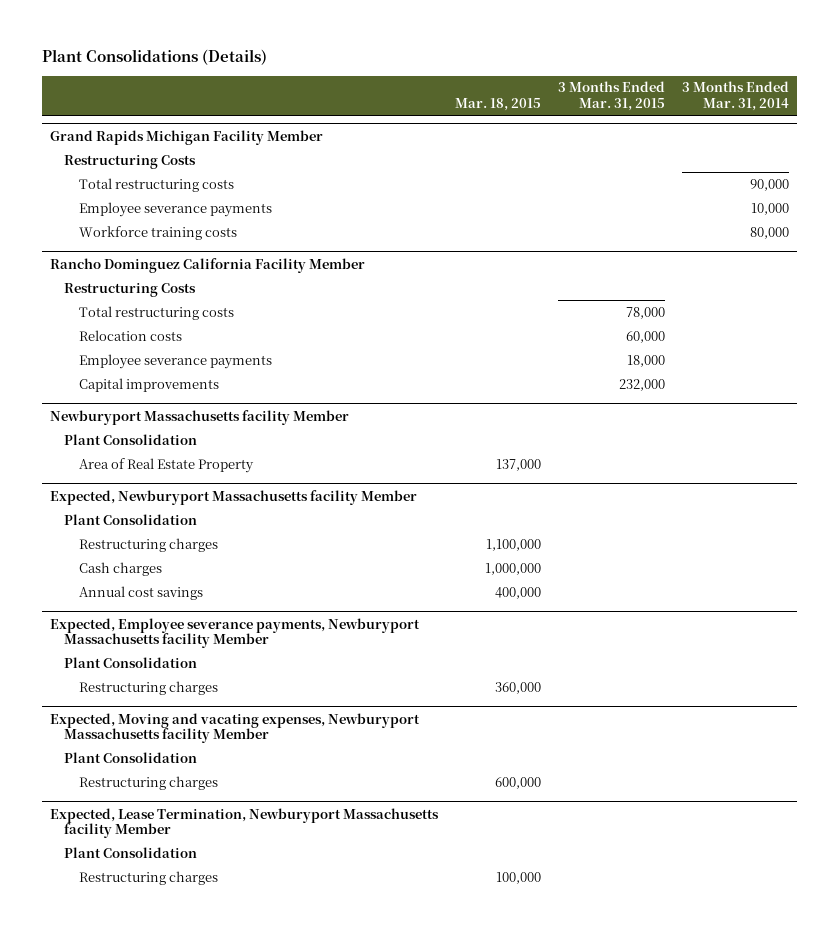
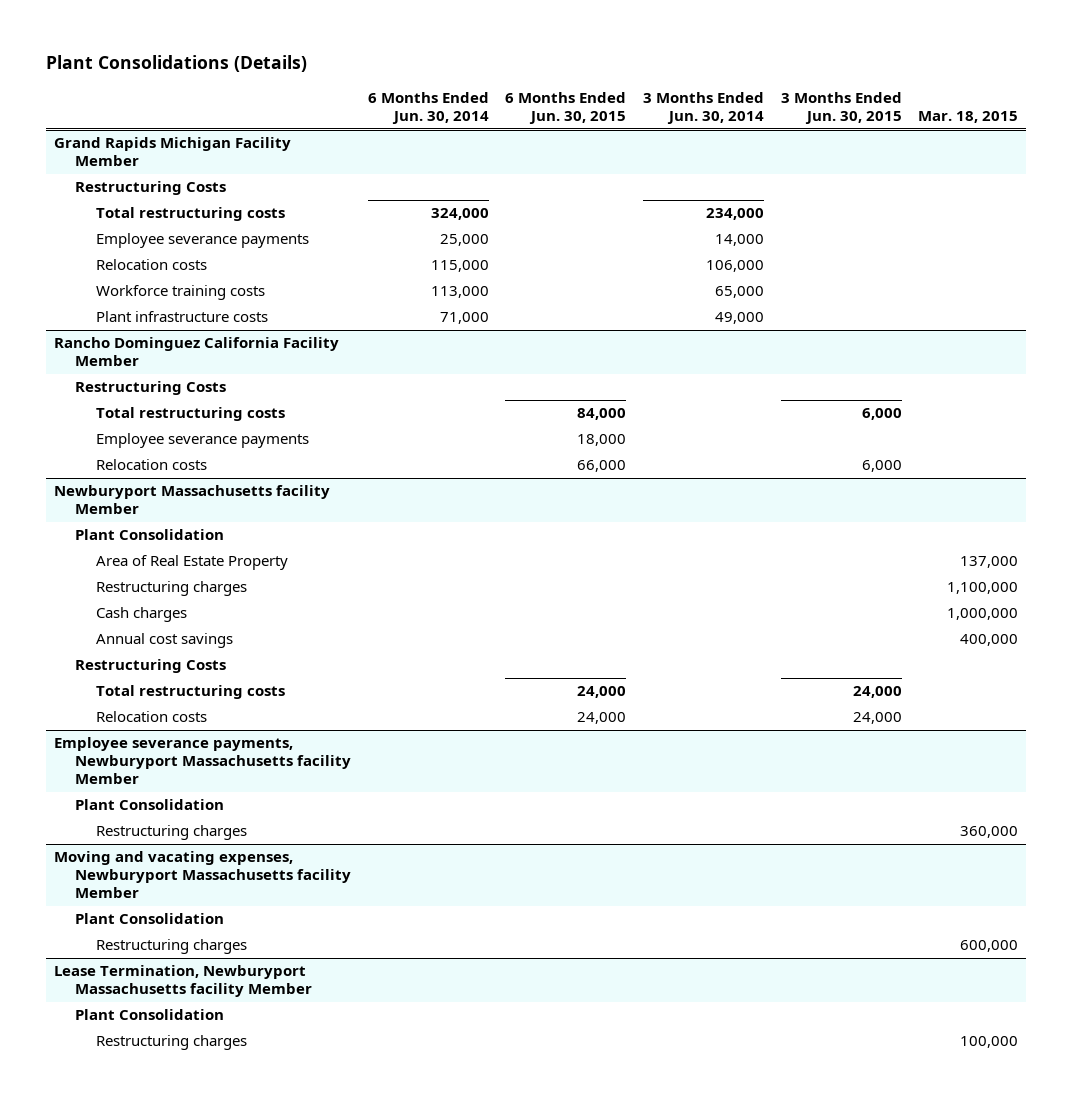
[558,81,666,111] 3 Months Ended Mar. 31, 2015 -> none
[681,81,789,111] 3 Months Ended Mar. 31, 2014 -> none
none -> [367,92,489,125] 6 Months Ended Jun. 30, 2014
none -> [505,92,627,125] 6 Months Ended Jun. 30, 2015
none -> [642,92,764,125] 3 Months Ended Jun. 30, 2014
none -> [780,92,902,125] 3 Months Ended Jun. 30, 2015
none -> [95,259,207,271] Relocation costs
none -> [95,311,268,323] Plant infrastructure costs
[78,377,219,392] Capital improvements -> none
[78,329,182,341] Relocation costs -> [95,459,207,471] Relocation costs
[50,489,418,505] Expected, Newburyport Massachusetts facility Member -> none
[64,513,198,525] Plant Consolidation -> none
[78,537,218,552] Restructuring charges -> none
[78,561,162,576] Cash charges -> none
[78,585,203,600] Annual cost savings -> none
none -> [95,581,247,597] Restructuring charges
none -> [95,607,187,623] Cash charges
none -> [95,633,233,649] Annual cost savings
none -> [74,659,226,674] Restructuring Costs
none -> [95,685,285,700] Total restructuring costs
none -> [95,711,207,723] Relocation costs
[50,617,421,648] Expected, Employee severance payments, Newburyport Massachusetts facility Member -> [54,737,351,785] Employee severance payments, Newburyport Massachusetts facility Member
[50,712,421,743] Expected, Moving and vacating expenses, Newburyport Massachusetts facility Member -> [54,851,351,899] Moving and vacating expenses, Newburyport Massachusetts facility Member
[50,807,440,838] Expected, Lease Termination, Newburyport Massachusetts facility Member -> [54,965,312,998] Lease Termination, Newburyport Massachusetts facility Member

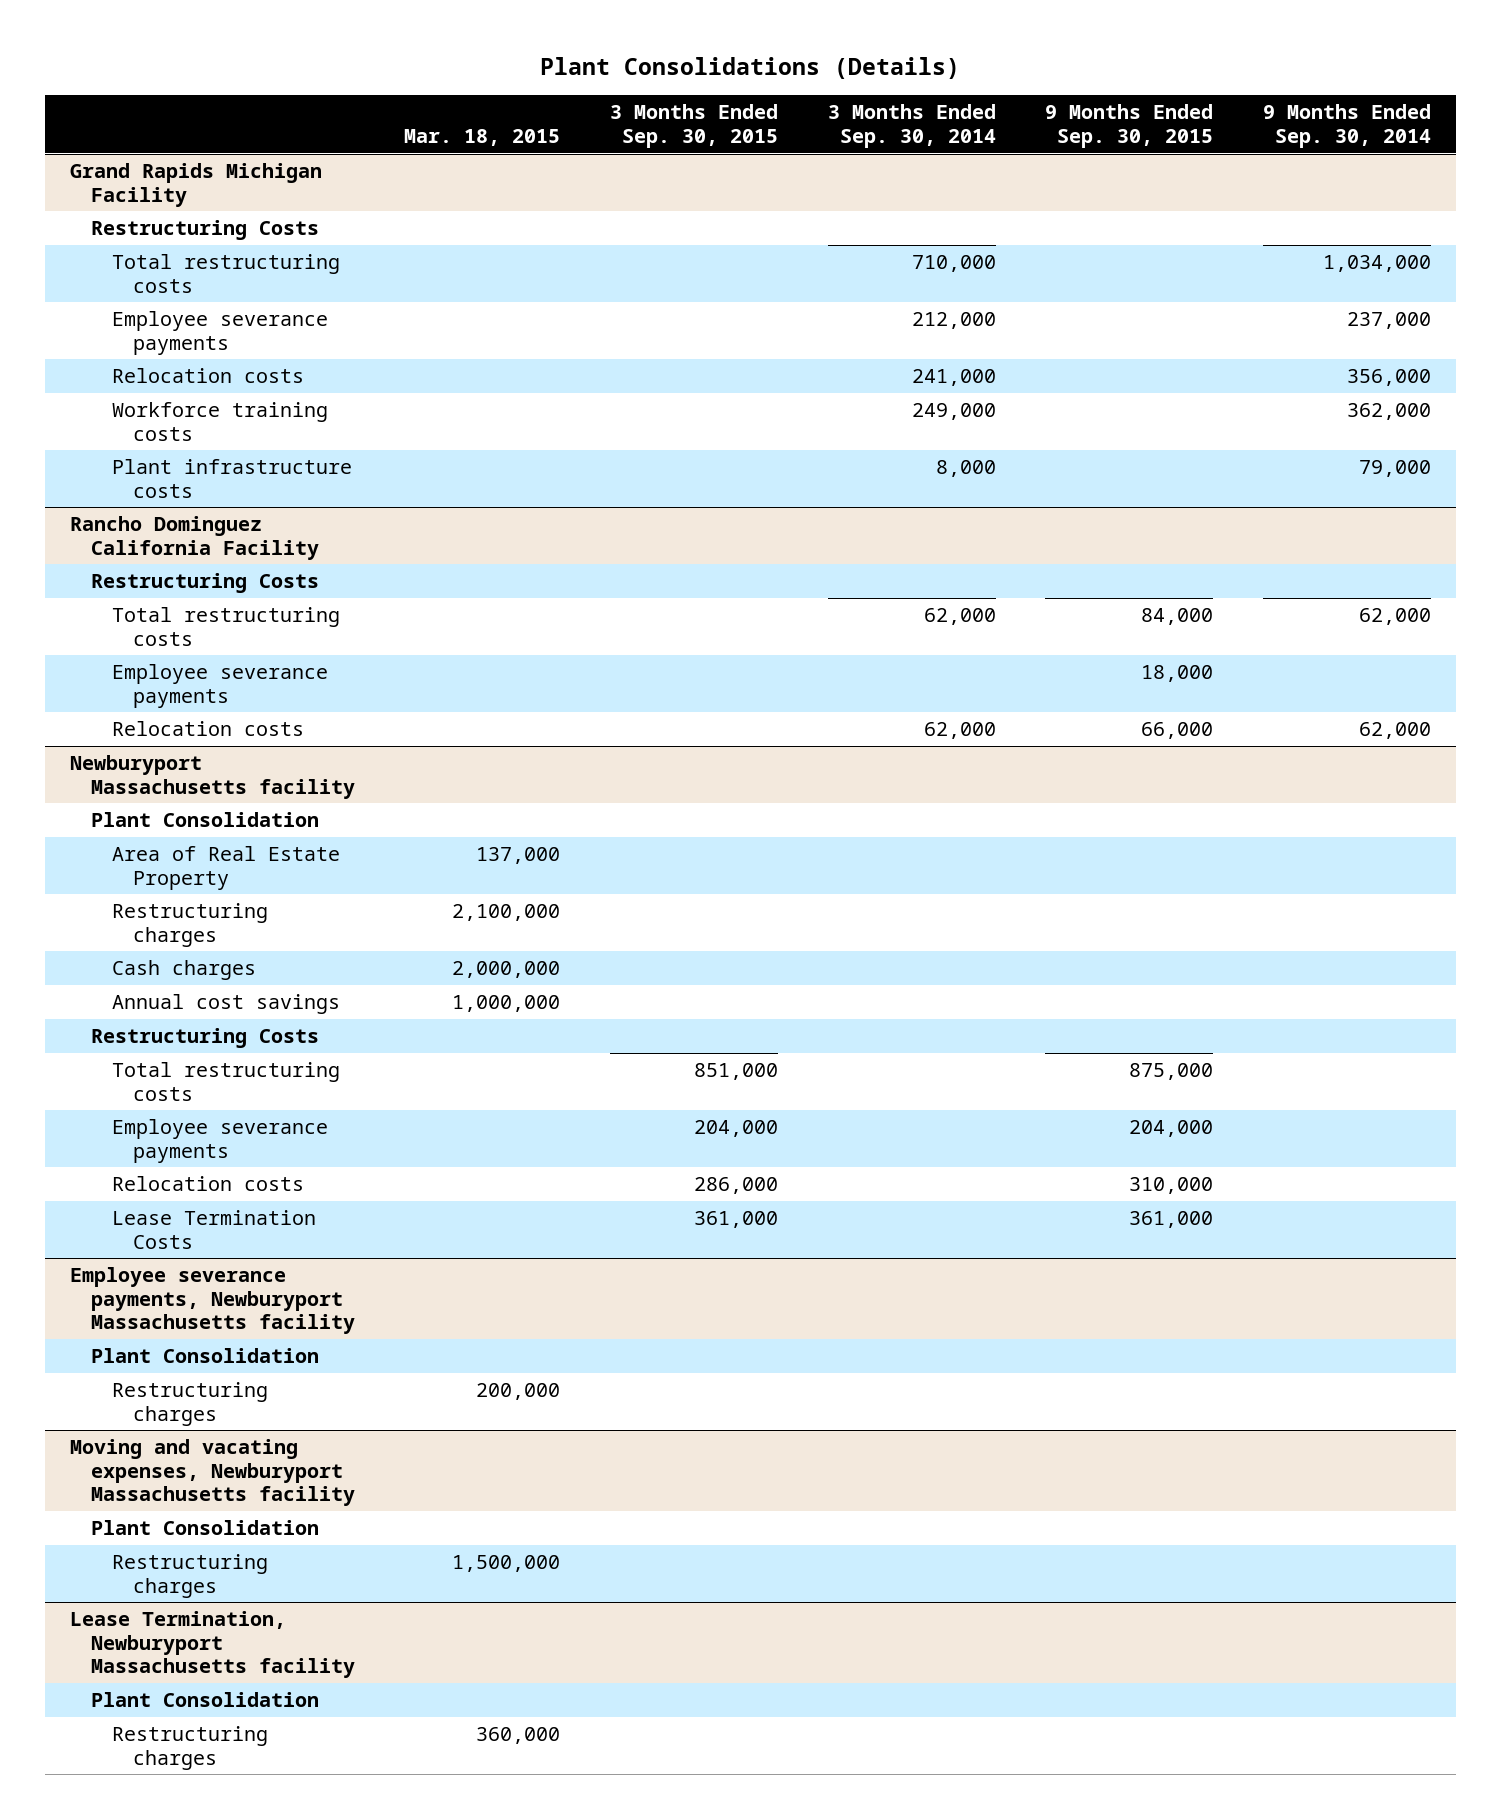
[367,92,489,125] 6 Months Ended Jun. 30, 2014 -> none
[505,92,627,125] 6 Months Ended Jun. 30, 2015 -> none
[642,92,764,125] 3 Months Ended Jun. 30, 2014 -> none
[780,92,902,125] 3 Months Ended Jun. 30, 2015 -> none
none -> [610,104,779,148] 3 Months Ended Sep. 30, 2015
none -> [827,104,996,148] 3 Months Ended Sep. 30, 2014
none -> [1045,104,1214,148] 9 Months Ended Sep. 30, 2015
none -> [1263,104,1432,148] 9 Months Ended Sep. 30, 2014
[54,137,292,167] Grand Rapids Michigan Facility Member -> [69,163,322,207] Grand Rapids Michigan Facility
[54,337,340,367] Rancho Dominguez California Facility Member -> [69,516,319,560] Rancho Dominguez California Facility
[54,485,331,515] Newburyport Massachusetts facility Member -> [69,755,355,799] Newburyport Massachusetts facility
[947,582,1019,595] 1,100,000 -> [452,904,561,922] 2,100,000
[947,608,1019,621] 1,000,000 -> [452,961,561,979] 2,000,000
[960,634,1019,647] 400,000 -> [452,995,561,1013] 1,000,000
none -> [111,1119,328,1163] Employee severance payments
none -> [111,1210,316,1249] Lease Termination Costs
[54,737,351,785] Employee severance payments, Newburyport Massachusetts facility Member -> [69,1267,355,1335] Employee severance payments, Newburyport Massachusetts facility
[960,826,1019,839] 360,000 -> [476,1383,561,1401] 200,000
[54,851,351,899] Moving and vacating expenses, Newburyport Massachusetts facility Member -> [69,1439,355,1507] Moving and vacating expenses, Newburyport Massachusetts facility
[960,940,1019,953] 600,000 -> [452,1555,561,1573] 1,500,000
[54,965,312,998] Lease Termination, Newburyport Massachusetts facility Member -> [69,1611,355,1679] Lease Termination, Newburyport Massachusetts facility
[960,1036,1019,1049] 100,000 -> [476,1727,561,1745] 360,000

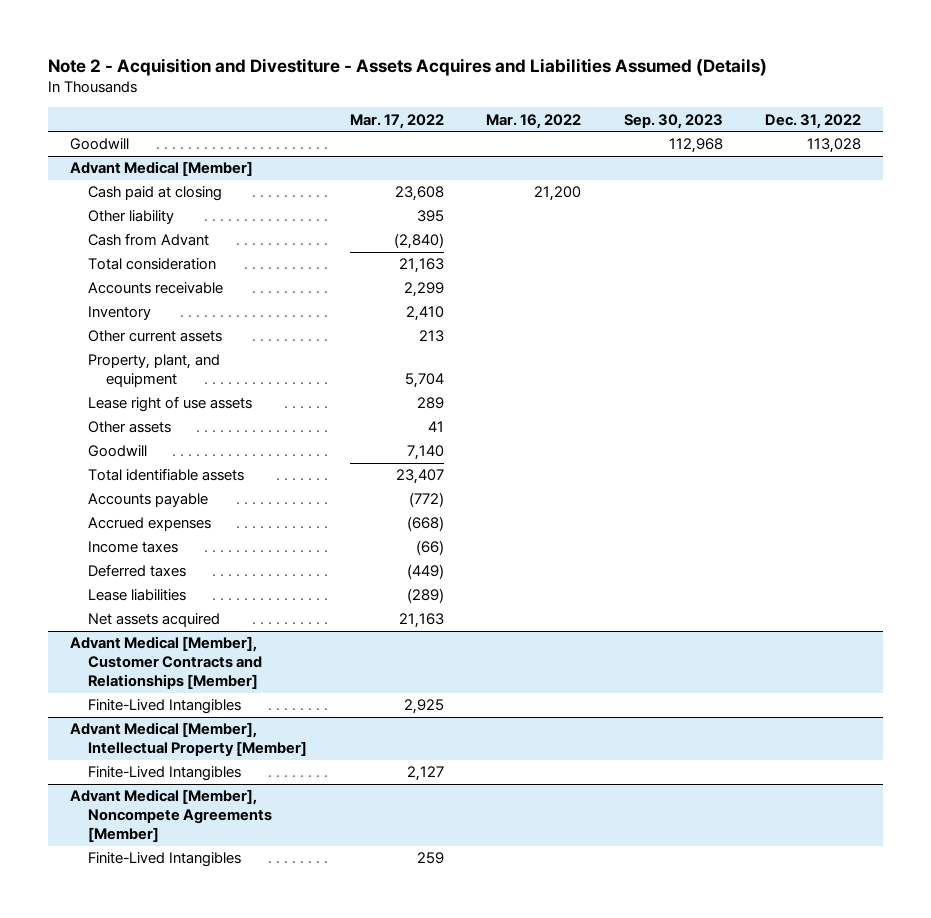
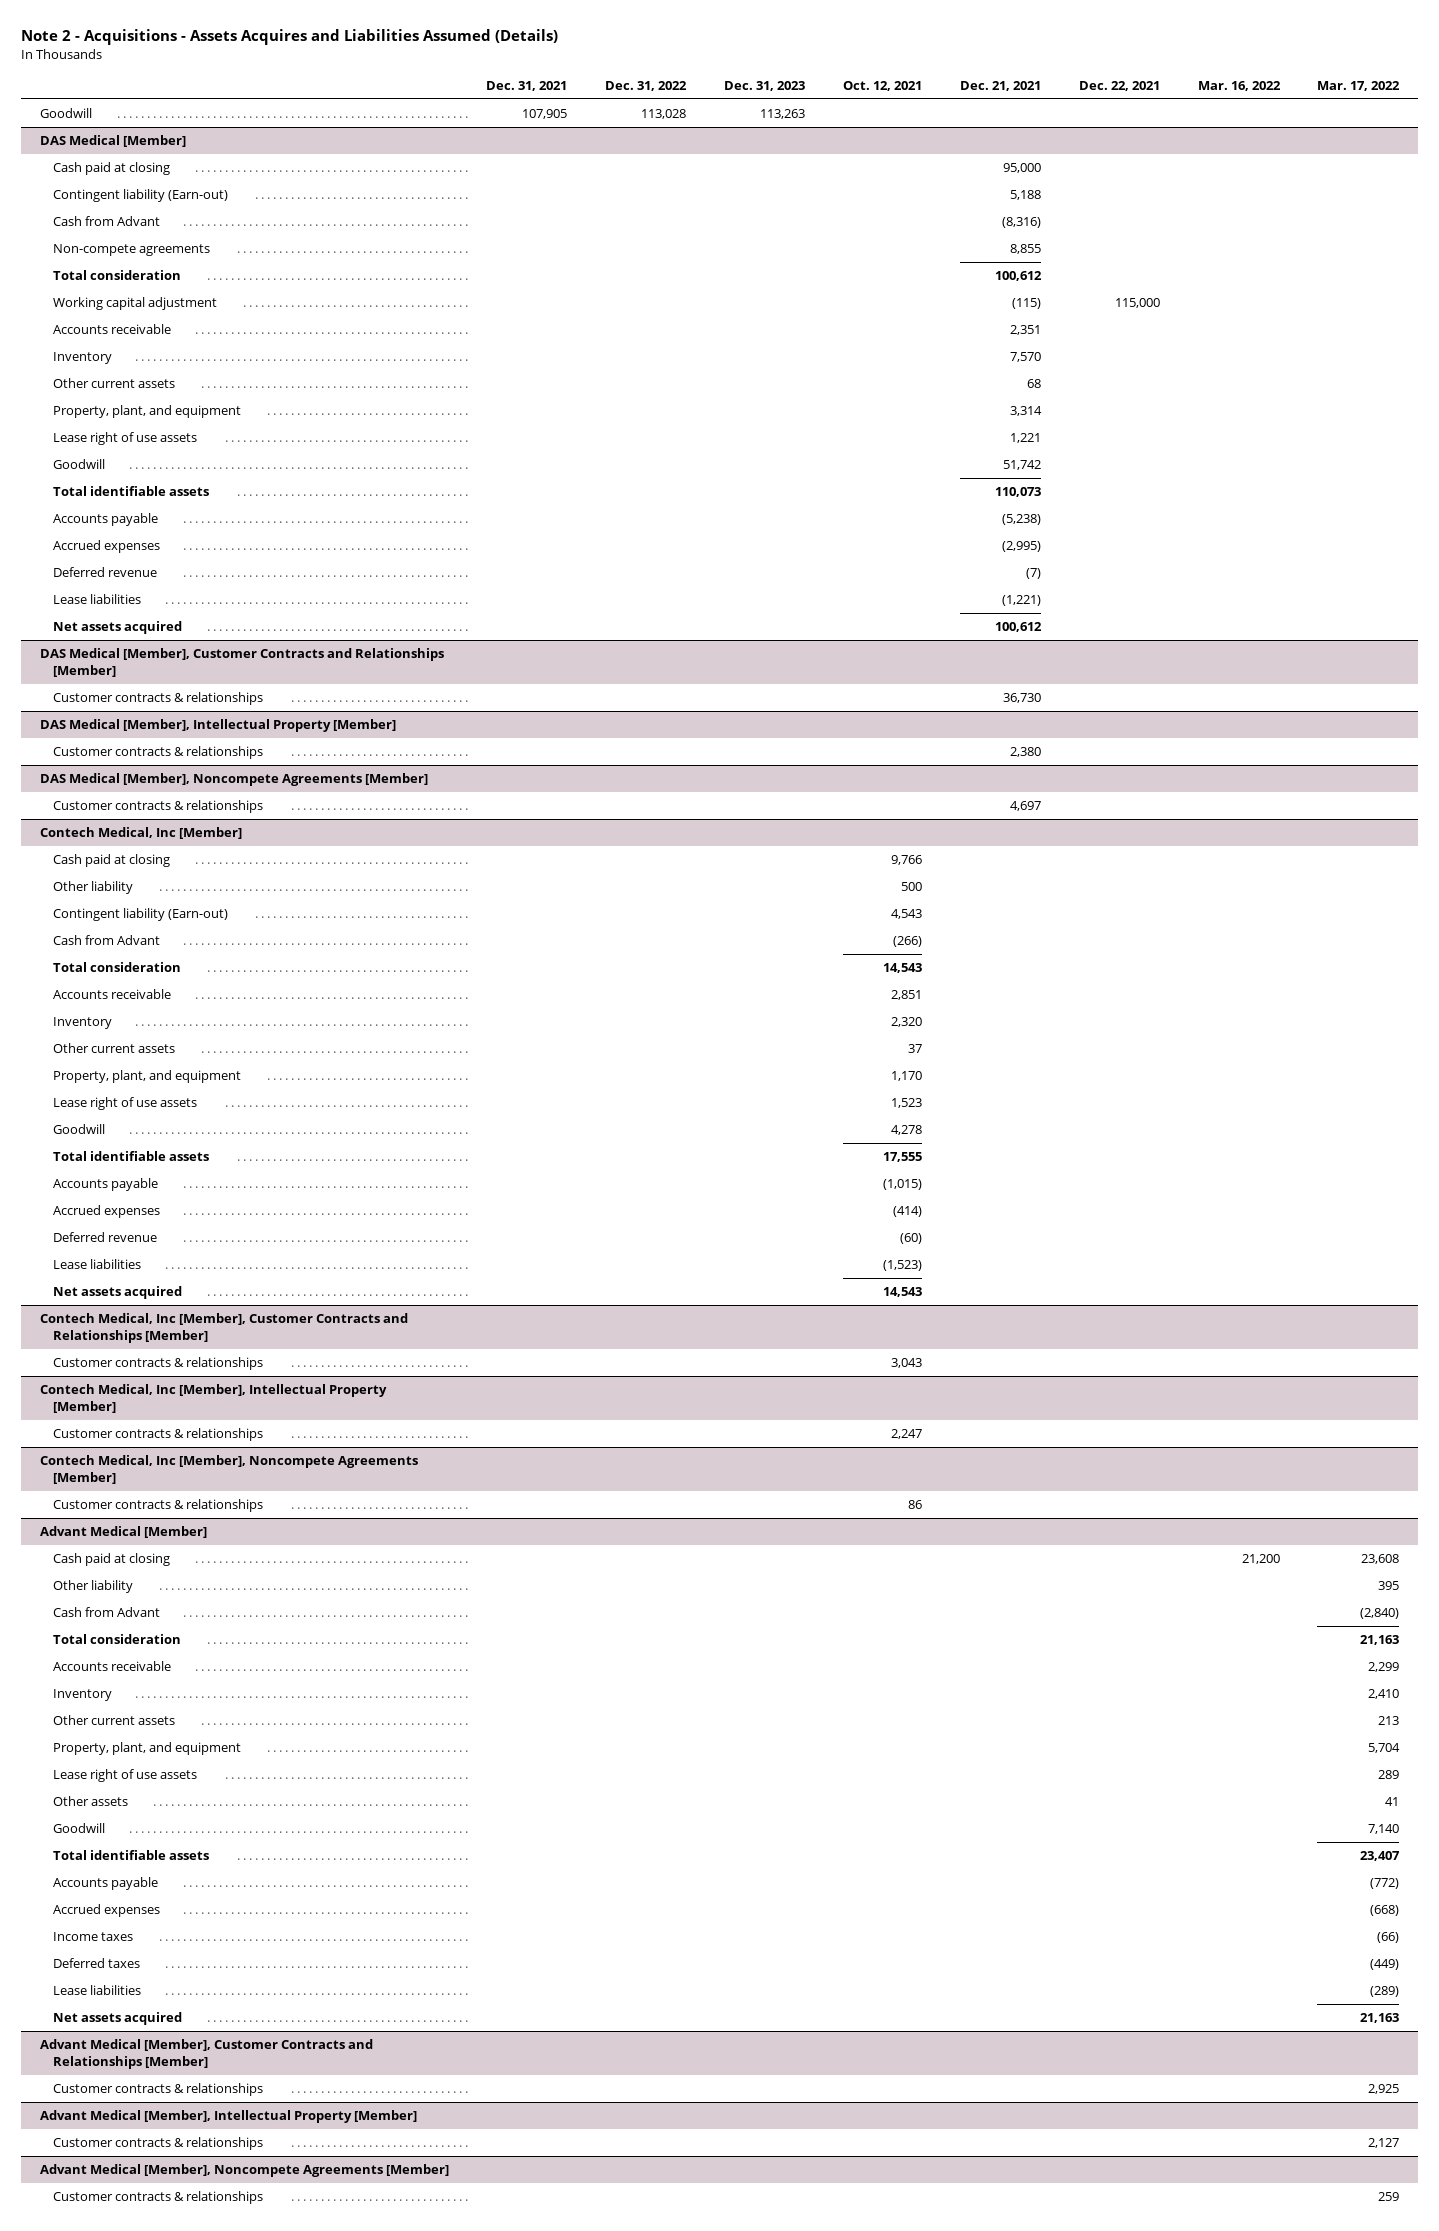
[48,57,768,76] Note 2 - Acquisition and Divestiture - Assets Acquires and Liabilities Assumed (Details) -> [20,28,558,45] Note 2 - Acquisitions - Assets Acquires and Liabilities Assumed (Details)
[623,113,723,129] Sep. 30, 2023 -> none
none -> [486,80,568,91] Dec. 31, 2021
none -> [724,80,806,91] Dec. 31, 2023
none -> [843,80,923,91] Oct. 12, 2021
none -> [959,80,1041,91] Dec. 21, 2021
none -> [1078,80,1160,91] Dec. 22, 2021
none -> [39,135,186,148] DAS Medical [Member]
none -> [52,162,170,176] Cash paid at closing
none -> [52,189,228,203] Contingent liability (Earn-out)
none -> [52,216,160,227] Cash from Advant
none -> [52,244,210,257] Non-compete agreements
none -> [52,270,181,281] Total consideration
none -> [52,297,217,311] Working capital adjustment
none -> [52,324,171,335] Accounts receivable
none -> [52,352,112,365] Inventory
none -> [52,378,175,389] Other current assets
none -> [52,405,241,419] Property, plant, and equipment
none -> [52,432,197,446] Lease right of use assets
none -> [52,459,105,470] Goodwill
none -> [52,486,209,497] Total identifiable assets
none -> [52,513,158,527] Accounts payable
none -> [52,540,160,554] Accrued expenses
none -> [52,567,157,578] Deferred revenue
none -> [52,594,141,605] Lease liabilities
none -> [52,621,182,635] Net assets acquired
none -> [39,648,444,678] DAS Medical [Member], Customer Contracts and Relationships [Member]
none -> [52,692,263,706] Customer contracts & relationships
none -> [39,719,396,733] DAS Medical [Member], Intellectual Property [Member]
none -> [52,746,263,760] Customer contracts & relationships
none -> [39,773,428,787] DAS Medical [Member], Noncompete Agreements [Member]
none -> [52,800,263,814] Customer contracts & relationships
none -> [39,827,242,840] Contech Medical, Inc [Member]
none -> [52,854,170,868] Cash paid at closing
none -> [52,881,133,895] Other liability
none -> [52,908,228,922] Contingent liability (Earn-out)
none -> [52,935,160,946] Cash from Advant
none -> [52,962,181,973] Total consideration
none -> [52,989,171,1000] Accounts receivable
none -> [52,1017,112,1030] Inventory
none -> [52,1043,175,1054] Other current assets
none -> [52,1070,241,1084] Property, plant, and equipment
none -> [52,1097,197,1111] Lease right of use assets
none -> [52,1124,105,1135] Goodwill
none -> [52,1151,209,1162] Total identifiable assets
none -> [52,1178,158,1192] Accounts payable
none -> [52,1205,160,1219] Accrued expenses
none -> [52,1232,157,1243] Deferred revenue
none -> [52,1259,141,1270] Lease liabilities
none -> [52,1286,182,1300] Net assets acquired
none -> [39,1313,408,1344] Contech Medical, Inc [Member], Customer Contracts and Relationships [Member]
none -> [52,1357,263,1371] Customer contracts & relationships
none -> [39,1384,387,1414] Contech Medical, Inc [Member], Intellectual Property [Member]
none -> [52,1428,263,1442] Customer contracts & relationships
none -> [39,1455,418,1485] Contech Medical, Inc [Member], Noncompete Agreements [Member]
none -> [52,1499,263,1513] Customer contracts & relationships
[88,699,242,715] Finite-Lived Intangibles -> [52,2083,263,2097] Customer contracts & relationships
[88,766,242,782] Finite-Lived Intangibles -> [52,2137,263,2151] Customer contracts & relationships
[88,852,242,868] Finite-Lived Intangibles -> [52,2191,263,2205] Customer contracts & relationships

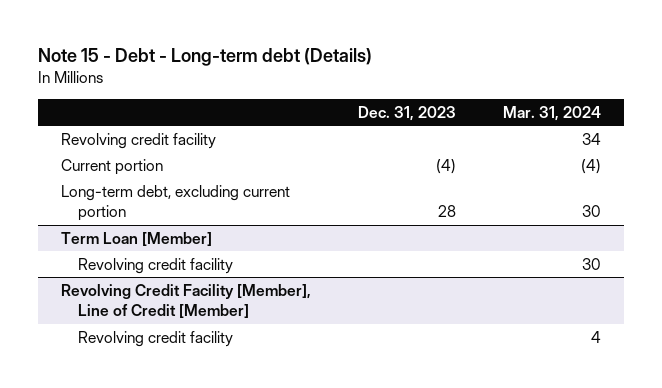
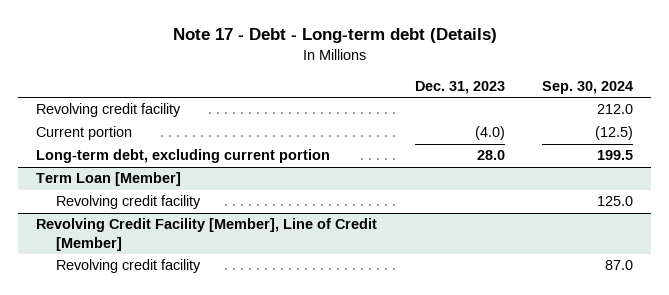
[37,48,372,67] Note 15 - Debt - Long-term debt (Details) -> [172,28,497,44] Note 17 - Debt - Long-term debt (Details)
[502,105,601,121] Mar. 31, 2024 -> none
none -> [541,81,633,95] Sep. 30, 2024
[435,158,456,174] (4) -> [474,126,505,141] (4.0)
[437,205,456,218] 28 -> [476,150,505,161] 28.0

